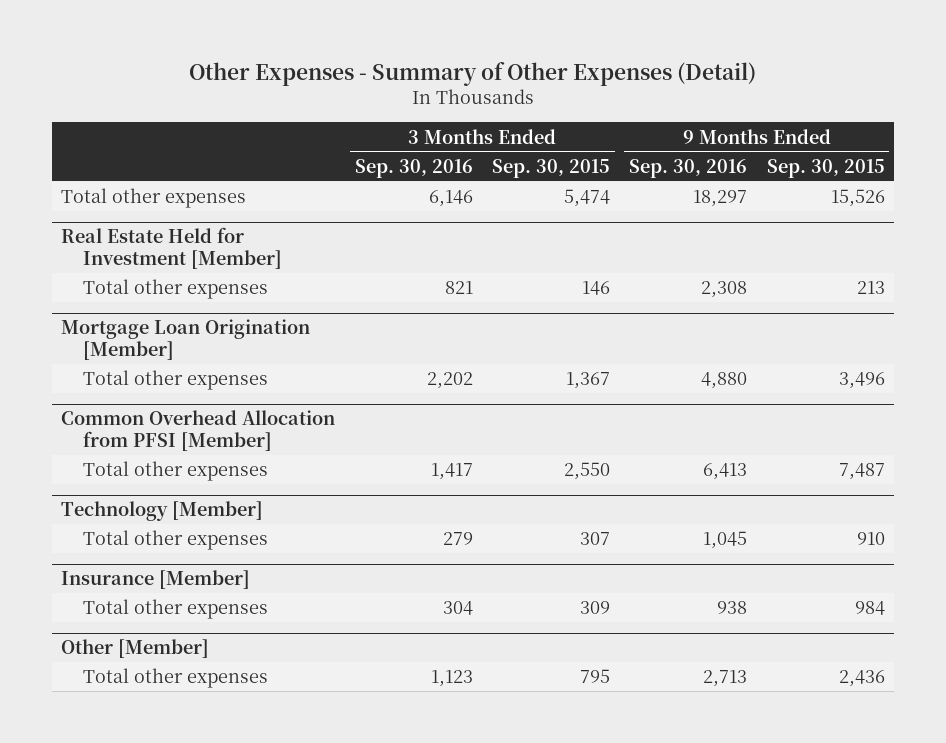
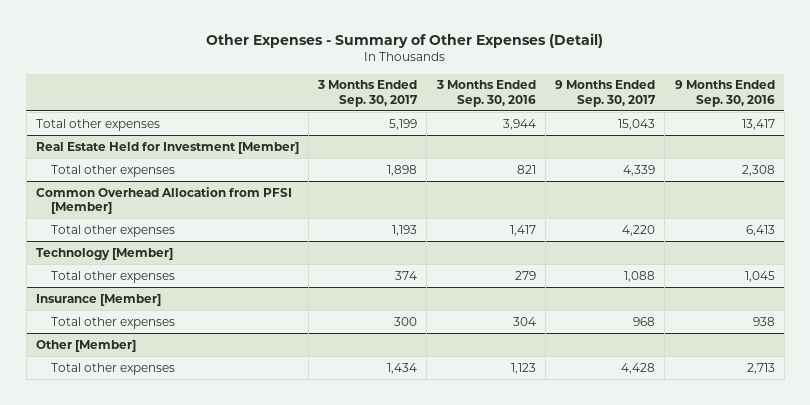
[491,158,610,178] Sep. 30, 2015 -> none
[766,158,885,178] Sep. 30, 2015 -> none
none -> [317,80,419,107] 3 Months Ended Sep. 30, 2017
none -> [555,80,657,107] 9 Months Ended Sep. 30, 2017
[428,190,473,208] 6,146 -> [502,118,536,130] 3,944
[693,190,748,208] 18,297 -> [741,118,775,130] 13,417
[61,319,311,361] Mortgage Loan Origination [Member] -> none
[82,370,268,391] Total other expenses -> none

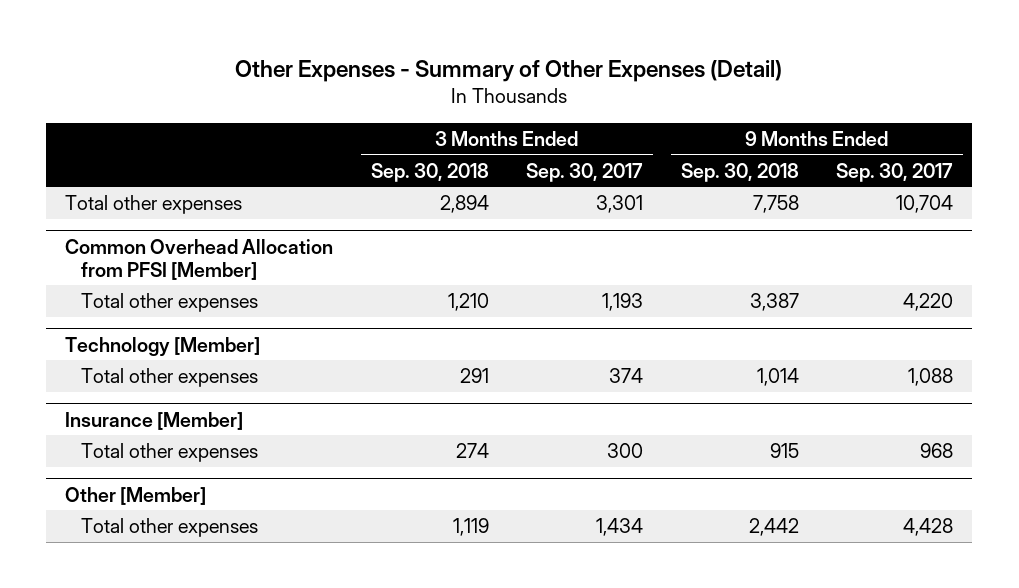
[435,80,536,107] 3 Months Ended Sep. 30, 2016 -> none
[674,80,775,107] 9 Months Ended Sep. 30, 2016 -> none
none -> [370,162,489,182] Sep. 30, 2018
none -> [680,162,799,182] Sep. 30, 2018
[35,141,299,154] Real Estate Held for Investment [Member] -> none
[51,164,176,177] Total other expenses -> none
[389,118,418,130] 5,199 -> [596,195,644,214] 3,301
[618,118,656,130] 15,043 -> [896,195,954,214] 10,704

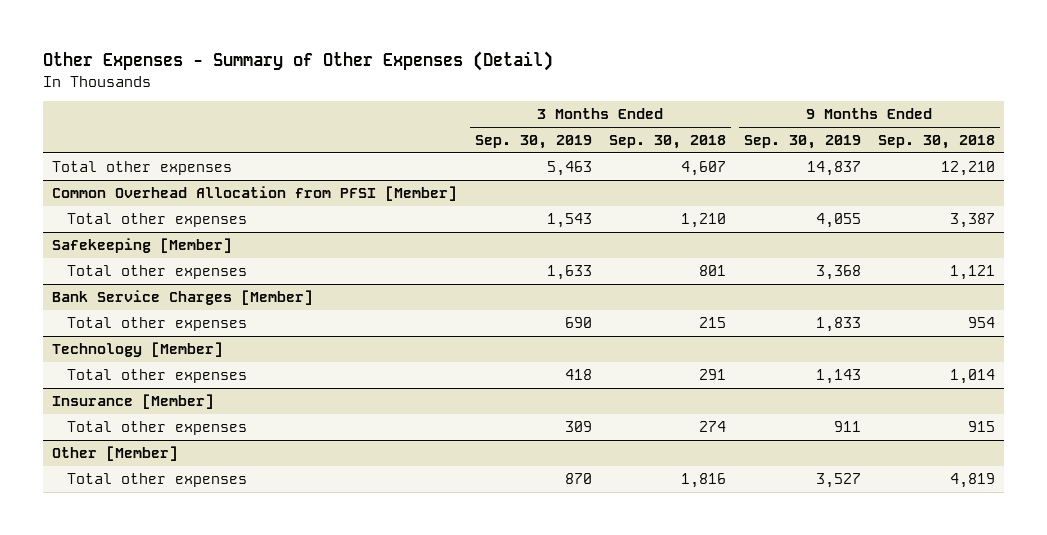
[526,162,644,182] Sep. 30, 2017 -> none
[836,162,954,182] Sep. 30, 2017 -> none
none -> [474,135,592,150] Sep. 30, 2019
none -> [743,135,861,150] Sep. 30, 2019
[439,195,489,214] 2,894 -> [681,160,727,176] 4,607
[752,195,799,214] 7,758 -> [941,160,996,176] 12,210
none -> [51,237,232,253] Safekeeping [Member]
none -> [67,264,248,279] Total other expenses
none -> [51,289,313,305] Bank Service Charges [Member]
none -> [67,316,248,331] Total other expenses
[452,518,489,537] 1,119 -> [681,472,727,488] 1,816
[748,518,799,537] 2,442 -> [950,472,996,488] 4,819

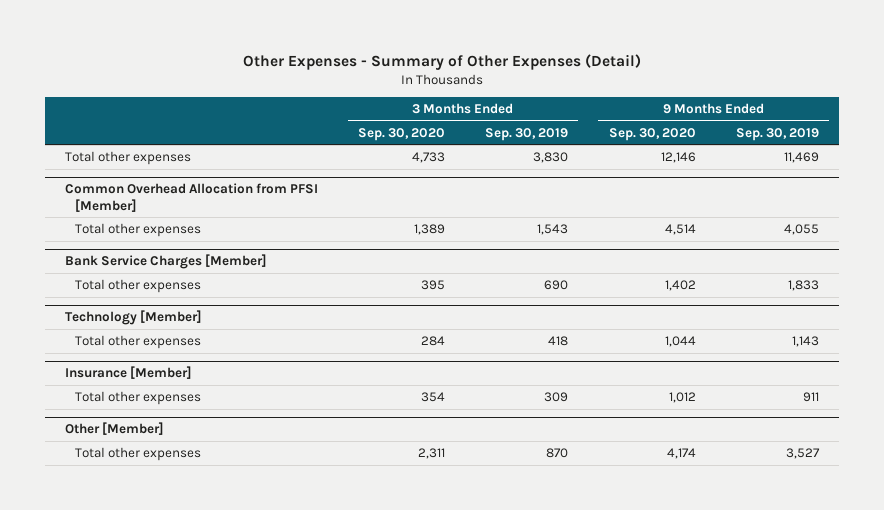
[609,135,727,150] Sep. 30, 2018 -> none
[878,135,996,150] Sep. 30, 2018 -> none
none -> [358,127,446,141] Sep. 30, 2020
none -> [608,127,696,141] Sep. 30, 2020
[546,160,592,176] 5,463 -> [533,152,569,164] 3,830
[806,160,861,176] 14,837 -> [783,152,819,164] 11,469
[51,237,232,253] Safekeeping [Member] -> none
[67,264,248,279] Total other expenses -> none

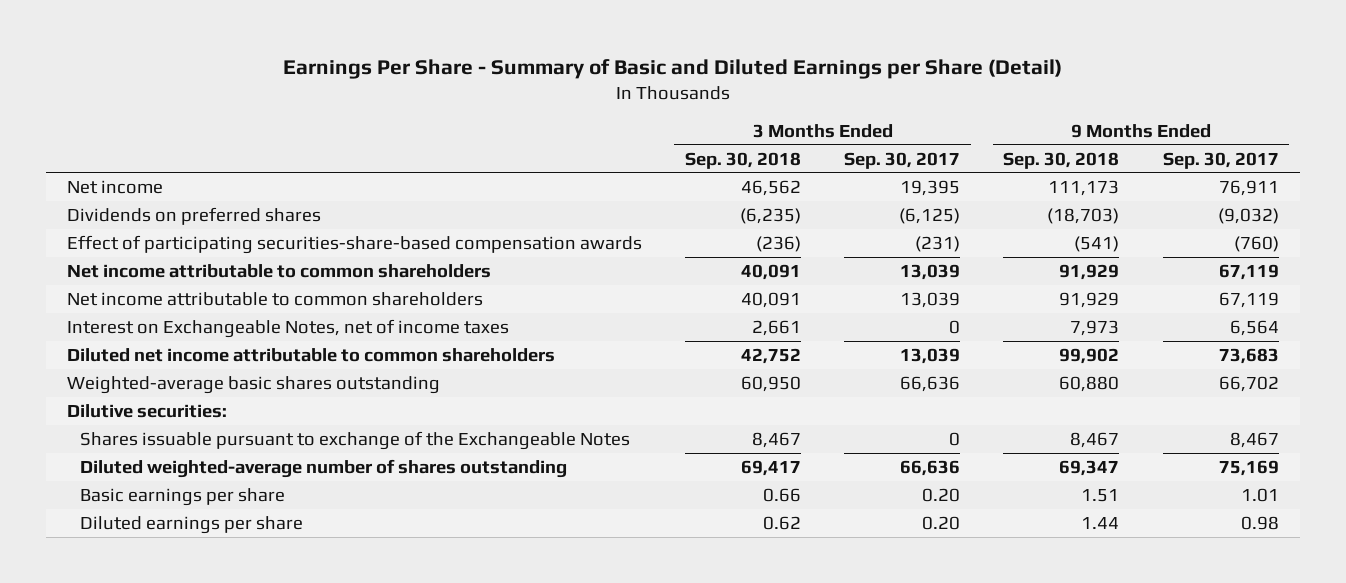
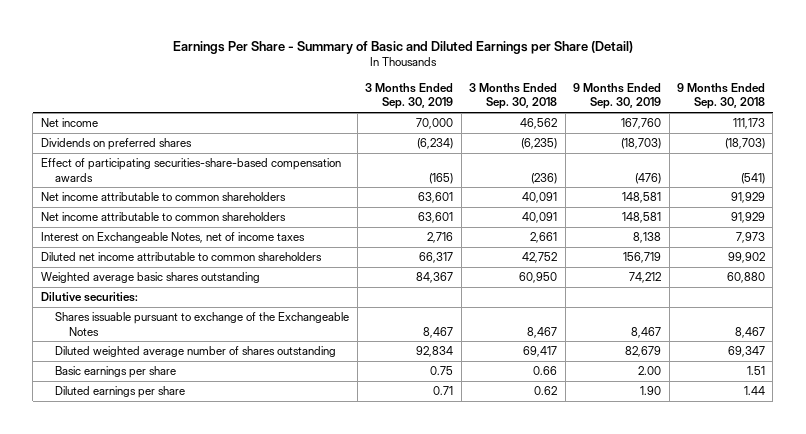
[844,151,961,169] Sep. 30, 2017 -> none
[1162,151,1279,169] Sep. 30, 2017 -> none
none -> [365,82,454,110] 3 Months Ended Sep. 30, 2019
none -> [573,82,662,110] 9 Months Ended Sep. 30, 2019
[67,375,441,394] Weighted-average basic shares outstanding -> [40,272,260,284] Weighted average basic shares outstanding
[80,458,568,478] Diluted weighted-average number of shares outstanding -> [55,346,337,358] Diluted weighted average number of shares outstanding

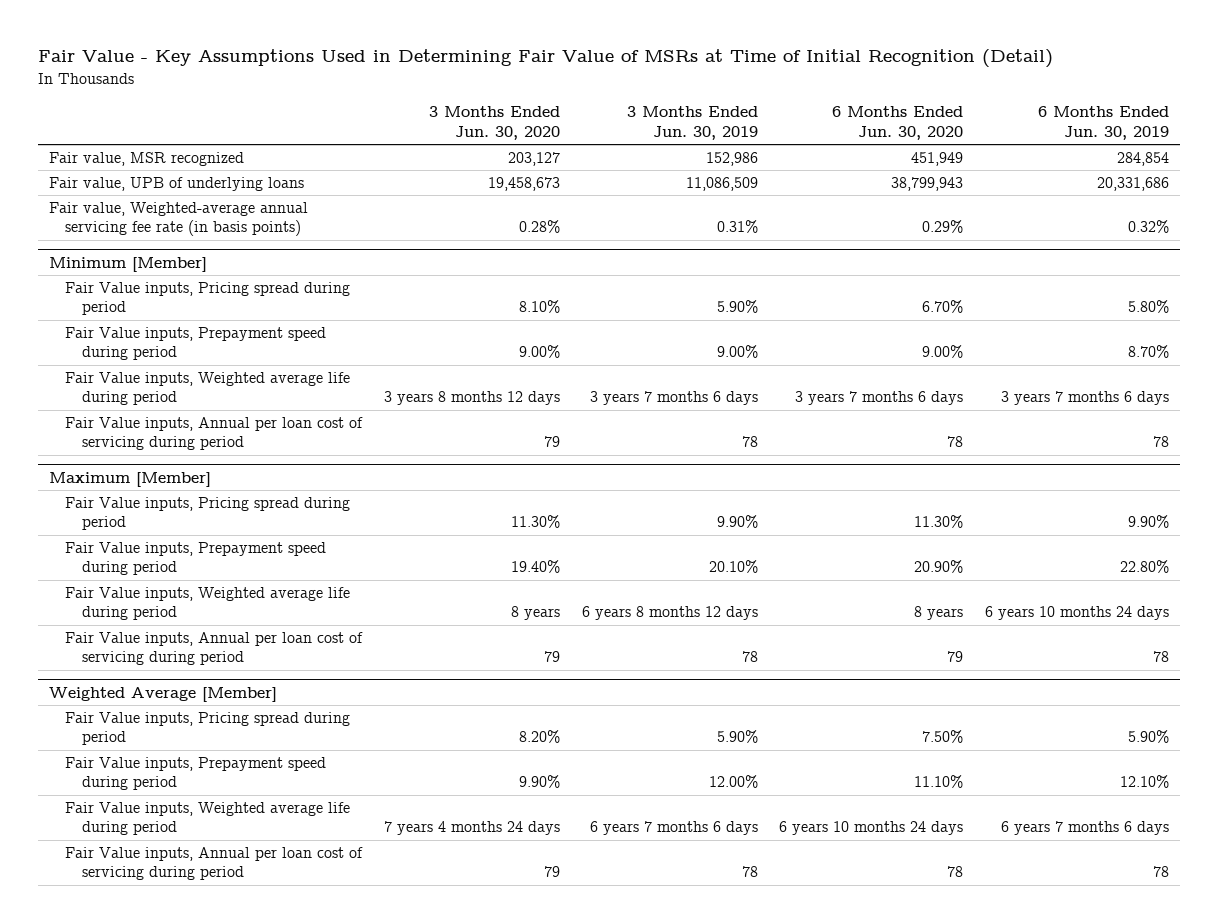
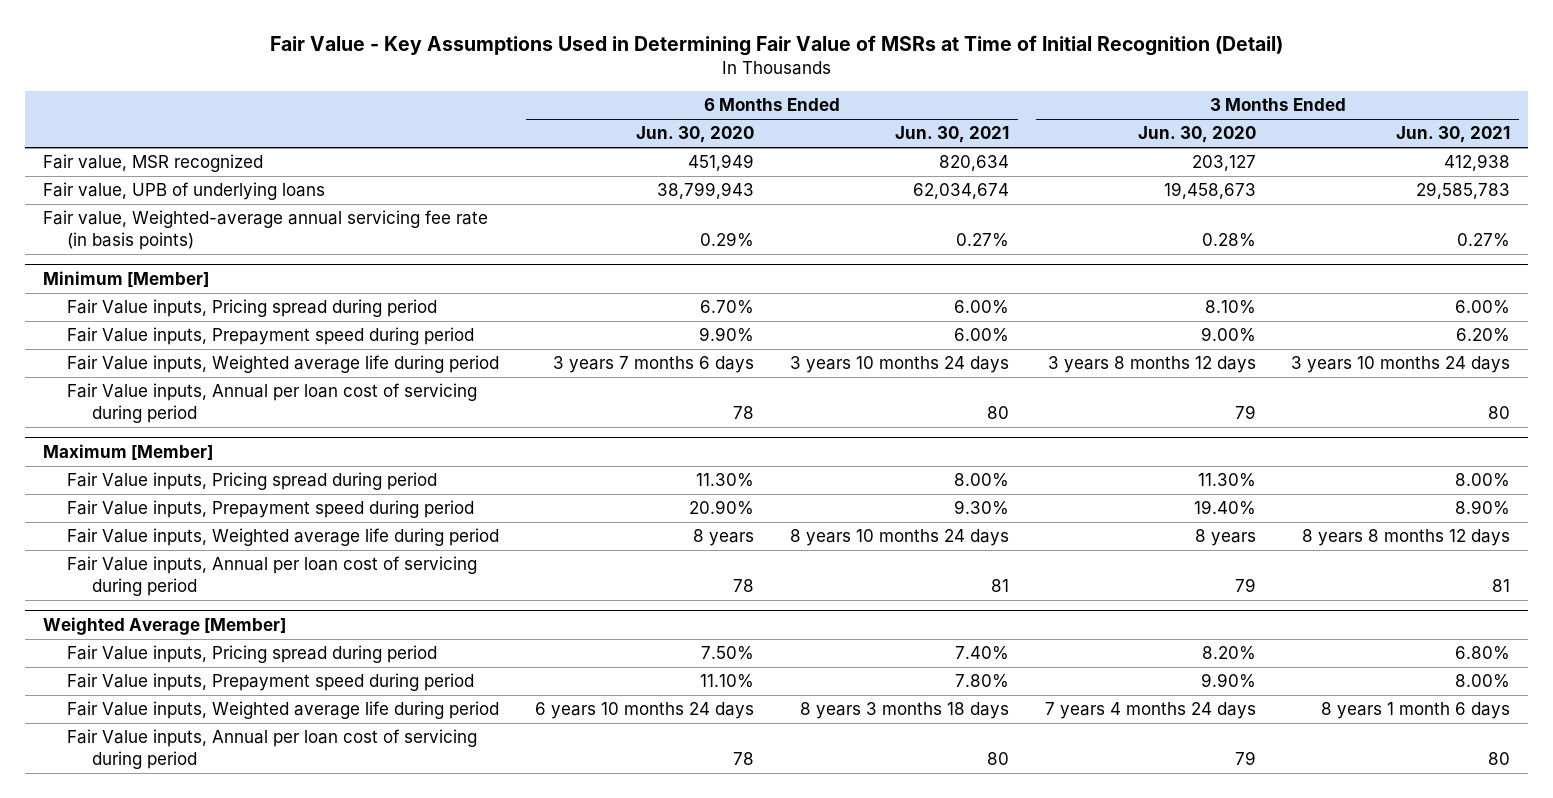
[626,106,758,140] 3 Months Ended Jun. 30, 2019 -> none
[1037,106,1169,140] 6 Months Ended Jun. 30, 2019 -> none
none -> [894,126,1009,144] Jun. 30, 2021
none -> [1396,126,1511,144] Jun. 30, 2021
[922,345,964,359] 9.00% -> [698,327,754,343] 9.90%
[947,651,964,663] 79 -> [732,578,754,592] 78

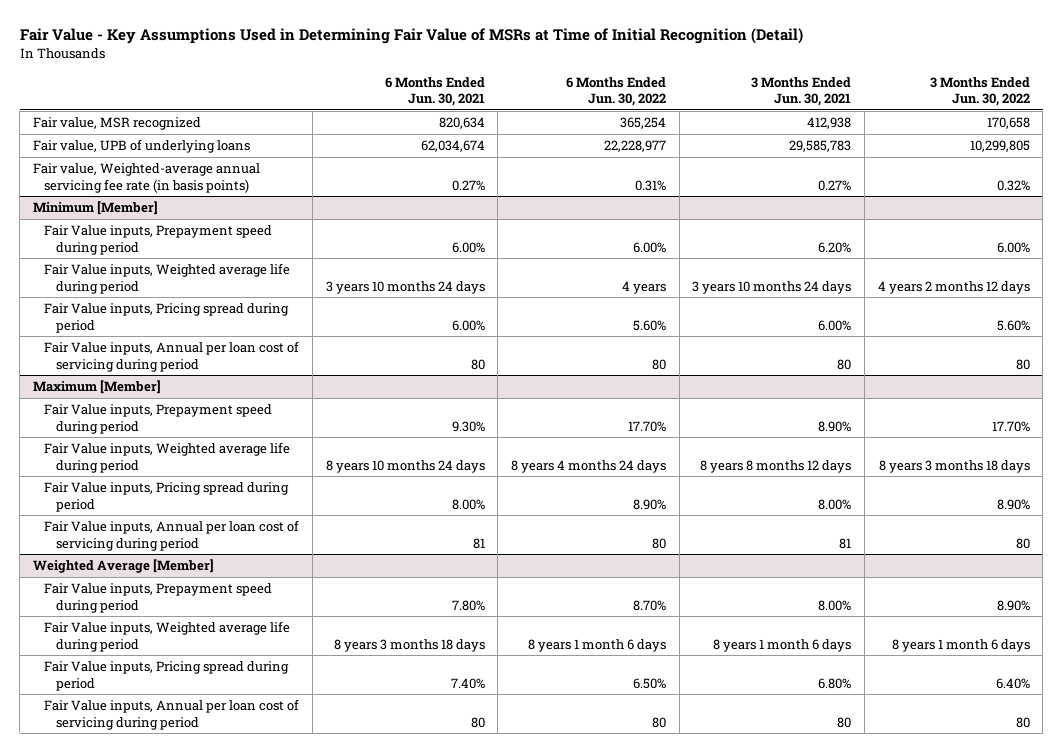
[635,126,754,144] Jun. 30, 2020 -> none
[1137,126,1256,144] Jun. 30, 2020 -> none
none -> [566,76,667,107] 6 Months Ended Jun. 30, 2022
none -> [929,76,1030,107] 3 Months Ended Jun. 30, 2022
[67,299,438,318] Fair Value inputs, Pricing spread during period -> [44,303,290,333] Fair Value inputs, Pricing spread during period
[67,472,438,491] Fair Value inputs, Pricing spread during period -> [44,482,290,512] Fair Value inputs, Pricing spread during period
[67,645,438,664] Fair Value inputs, Pricing spread during period -> [44,661,290,691] Fair Value inputs, Pricing spread during period

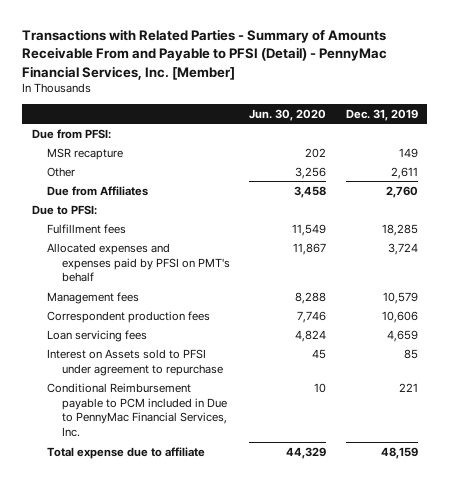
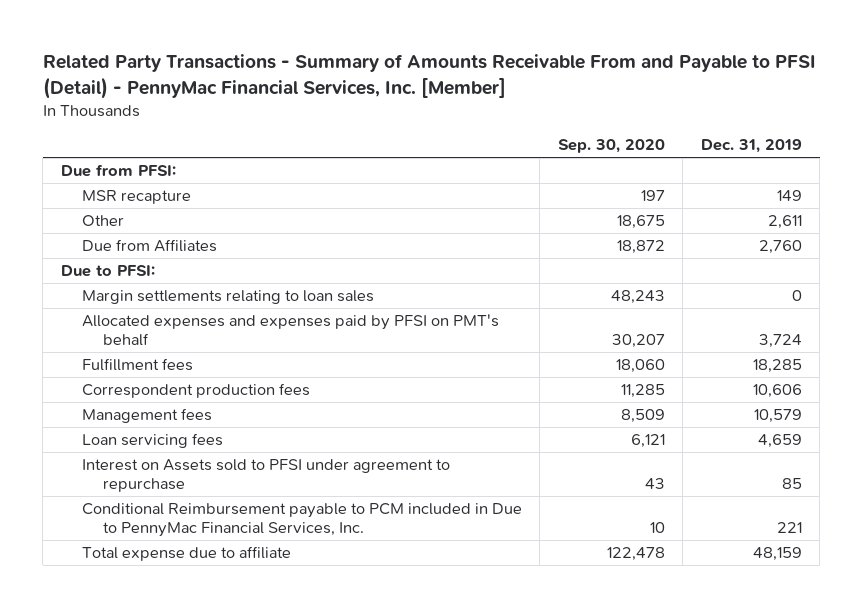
[22,29,388,80] Transactions with Related Parties - Summary of Amounts Receivable From and Payable to PFSI (Detail) - PennyMac Financial Services, Inc. [Member] -> [42,54,816,99] Related Party Transactions - Summary of Amounts Receivable From and Payable to PFSI (Detail) - PennyMac Financial Services, Inc. [Member]
[249,108,327,121] Jun. 30, 2020 -> none
none -> [557,139,665,154] Sep. 30, 2020
none -> [81,290,374,305] Margin settlements relating to loan sales
[46,223,126,234] Fulfillment fees -> [81,358,193,372] Fulfillment fees
[46,291,139,304] Management fees -> [81,408,212,424] Management fees

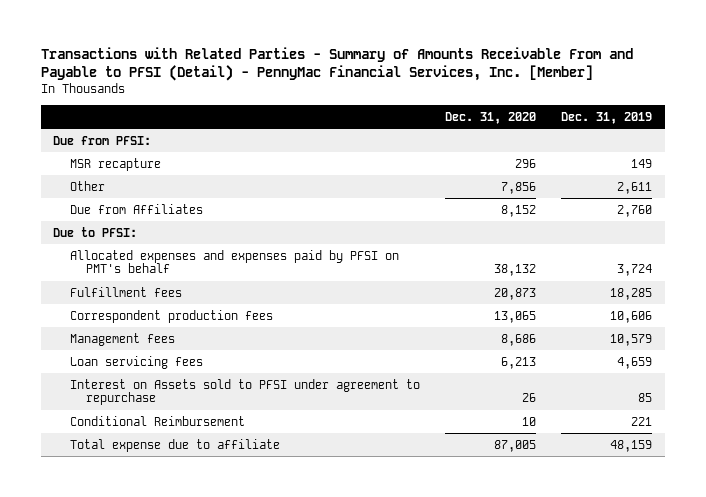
[42,54,816,99] Related Party Transactions - Summary of Amounts Receivable From and Payable to PFSI (Detail) - PennyMac Financial Services, Inc. [Member] -> [40,46,633,82] Transactions with Related Parties - Summary of Amounts Receivable From and Payable to PFSI (Detail) - PennyMac Financial Services, Inc. [Member]
[557,139,665,154] Sep. 30, 2020 -> none
none -> [444,111,536,124] Dec. 31, 2020
[81,290,374,305] Margin settlements relating to loan sales -> none
[81,503,522,538] Conditional Reimbursement payable to PCM included in Due to PennyMac Financial Services, Inc. -> [69,415,245,426] Conditional Reimbursement

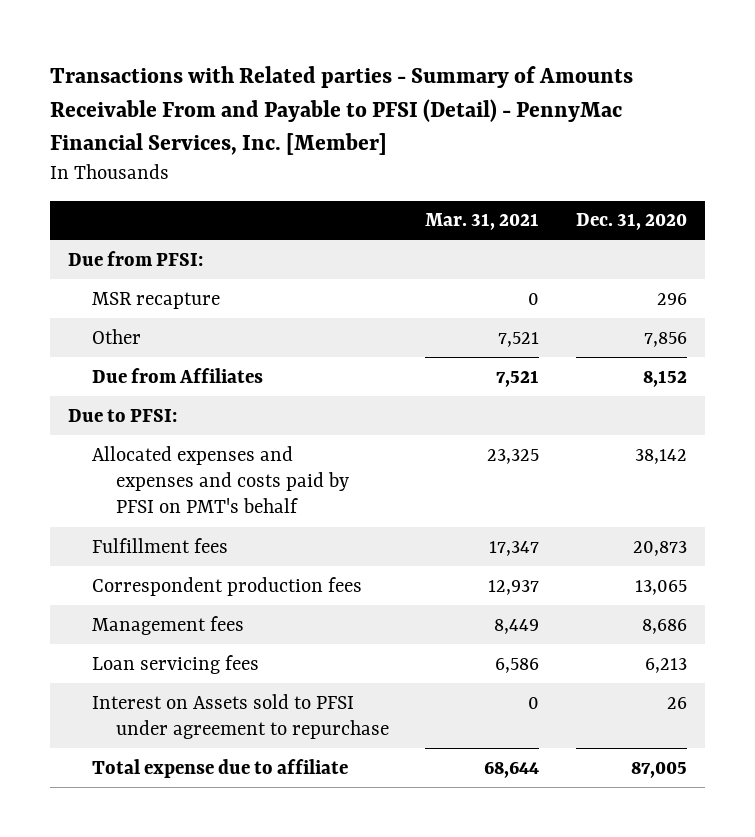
[40,46,633,82] Transactions with Related Parties - Summary of Amounts Receivable From and Payable to PFSI (Detail) - PennyMac Financial Services, Inc. [Member] -> [49,66,633,156] Transactions with Related parties - Summary of Amounts Receivable From and Payable to PFSI (Detail) - PennyMac Financial Services, Inc. [Member]
[561,111,653,124] Dec. 31, 2019 -> none
none -> [425,213,540,231] Mar. 31, 2021
[69,249,399,274] Allocated expenses and expenses paid by PFSI on PMT's behalf -> [91,445,349,514] Allocated expenses and expenses and costs paid by PFSI on PMT's behalf
[493,264,536,277] 38,132 -> [634,448,687,464] 38,142
[69,415,245,426] Conditional Reimbursement -> none

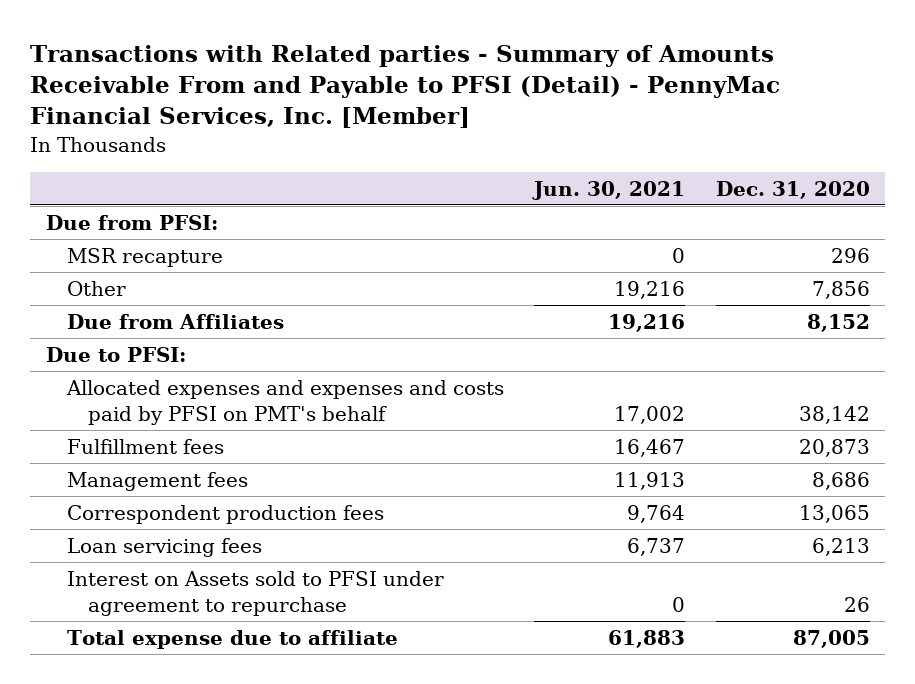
[425,213,540,231] Mar. 31, 2021 -> none
none -> [532,180,686,200] Jun. 30, 2021
[91,576,362,596] Correspondent production fees -> [66,504,384,524] Correspondent production fees

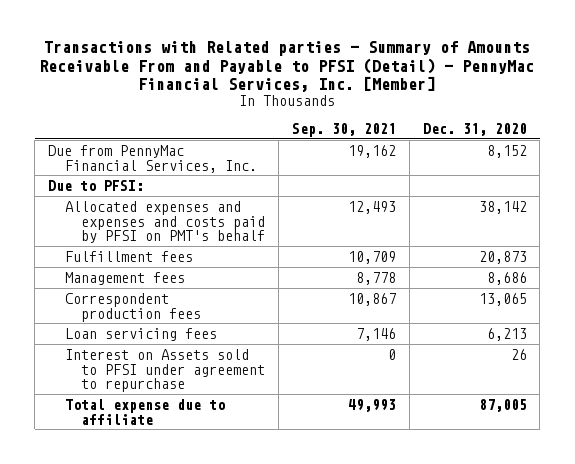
[532,180,686,200] Jun. 30, 2021 -> none
none -> [292,123,397,138] Sep. 30, 2021
[45,214,218,230] Due from PFSI: -> none
[66,247,223,267] MSR recapture -> none
[66,280,126,296] Other -> none
[66,313,284,329] Due from Affiliates -> [48,144,257,173] Due from PennyMac Financial Services, Inc.

